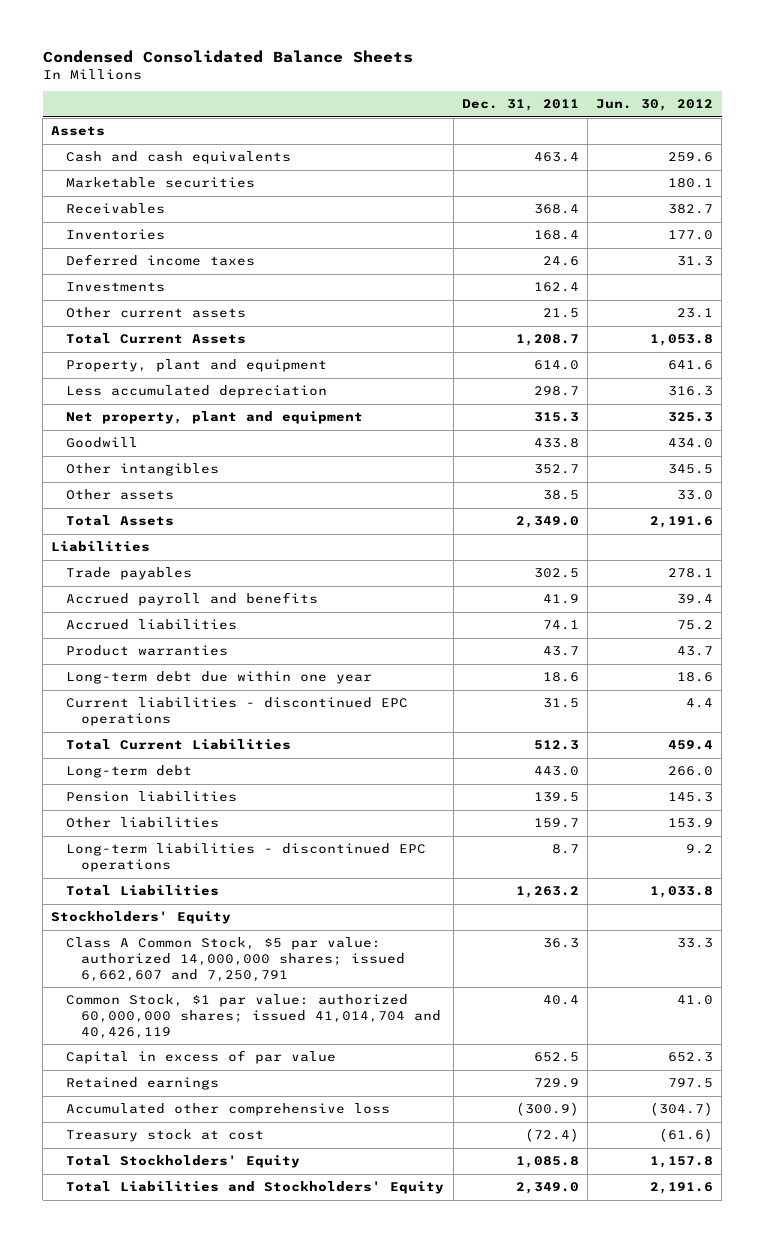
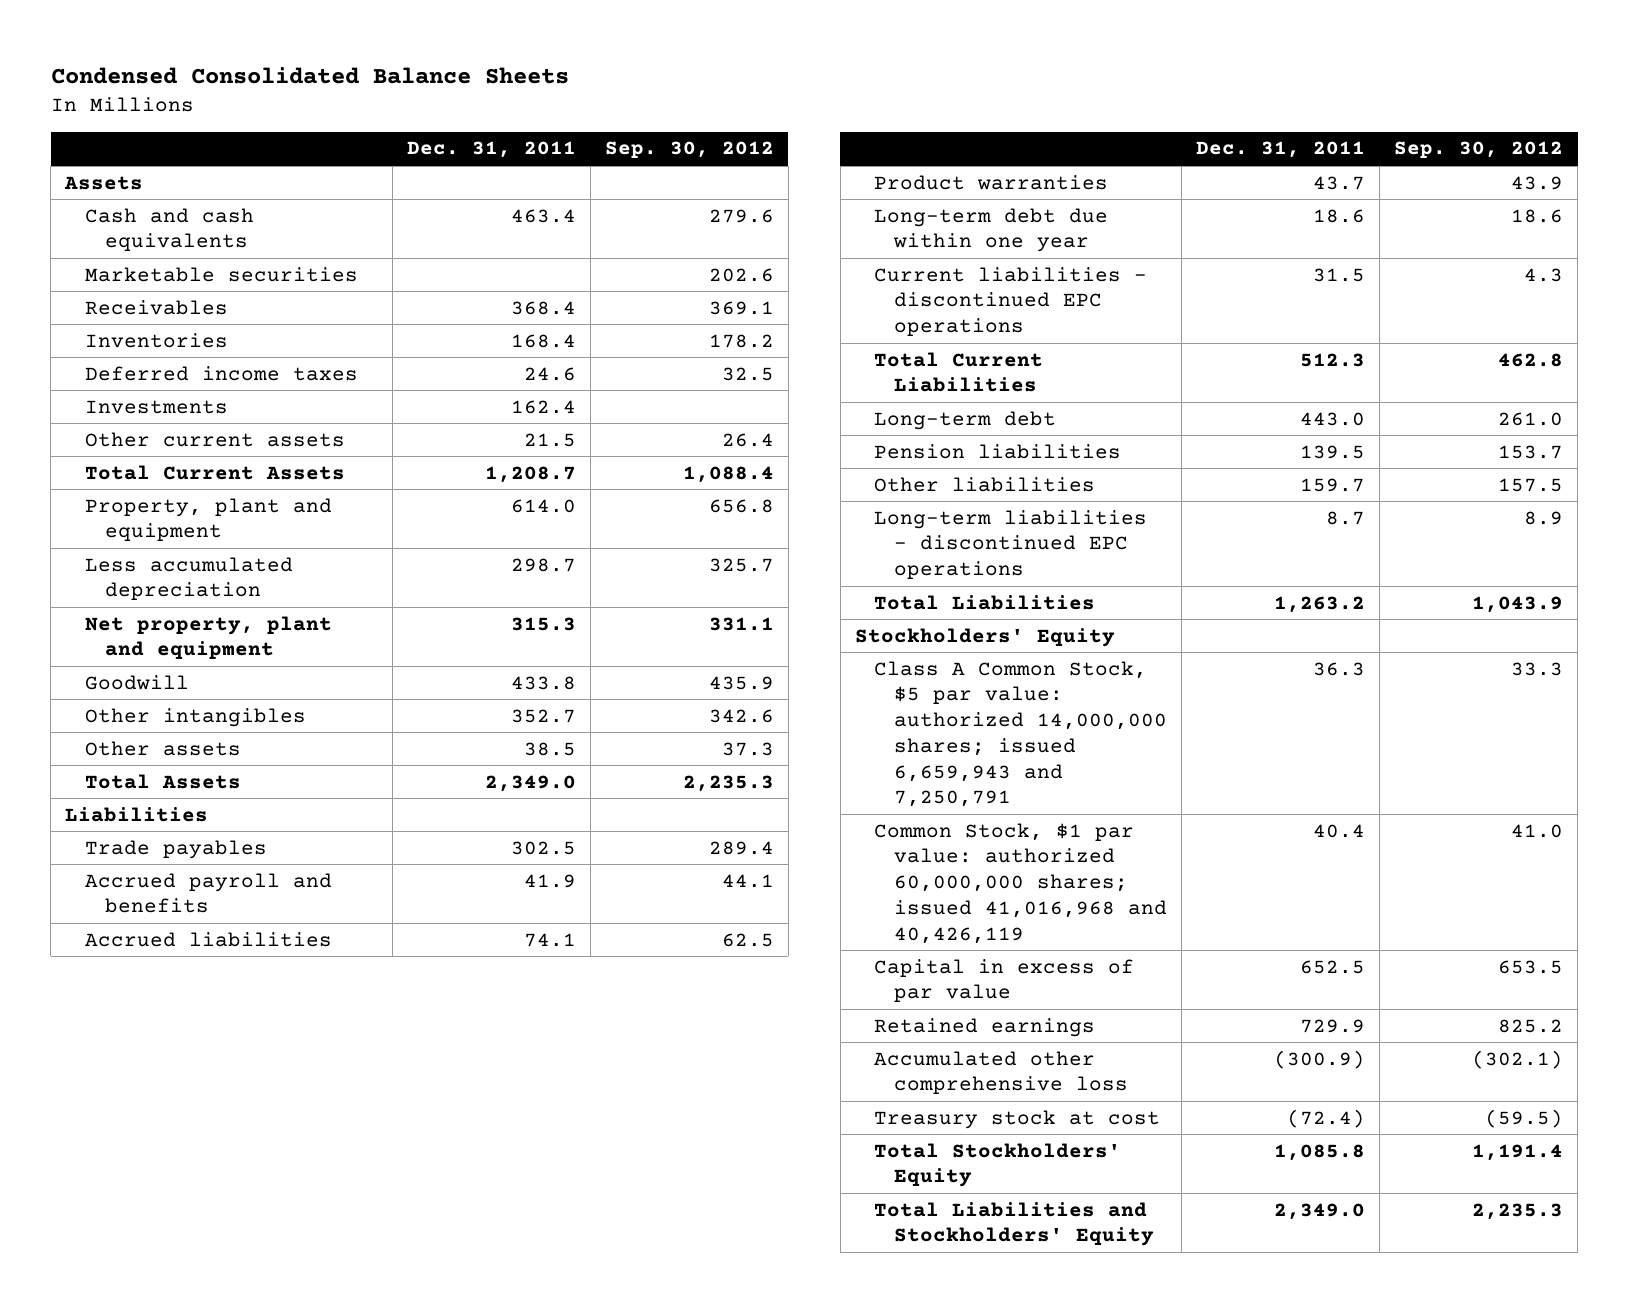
[596,99,714,112] Jun. 30, 2012 -> none
none -> [604,141,774,159] Sep. 30, 2012
[66,937,406,982] Class A Common Stock, $5 par value: authorized 14,000,000 shares; issued 6,662,607 and 7,250,791 -> [874,660,1168,808] Class A Common Stock, $5 par value: authorized 14,000,000 shares; issued 6,659,943 and 7,250,791
[66,994,442,1039] Common Stock, $1 par value: authorized 60,000,000 shares; issued 41,014,704 and 40,426,119 -> [874,822,1168,944] Common Stock, $1 par value: authorized 60,000,000 shares; issued 41,016,968 and 40,426,119

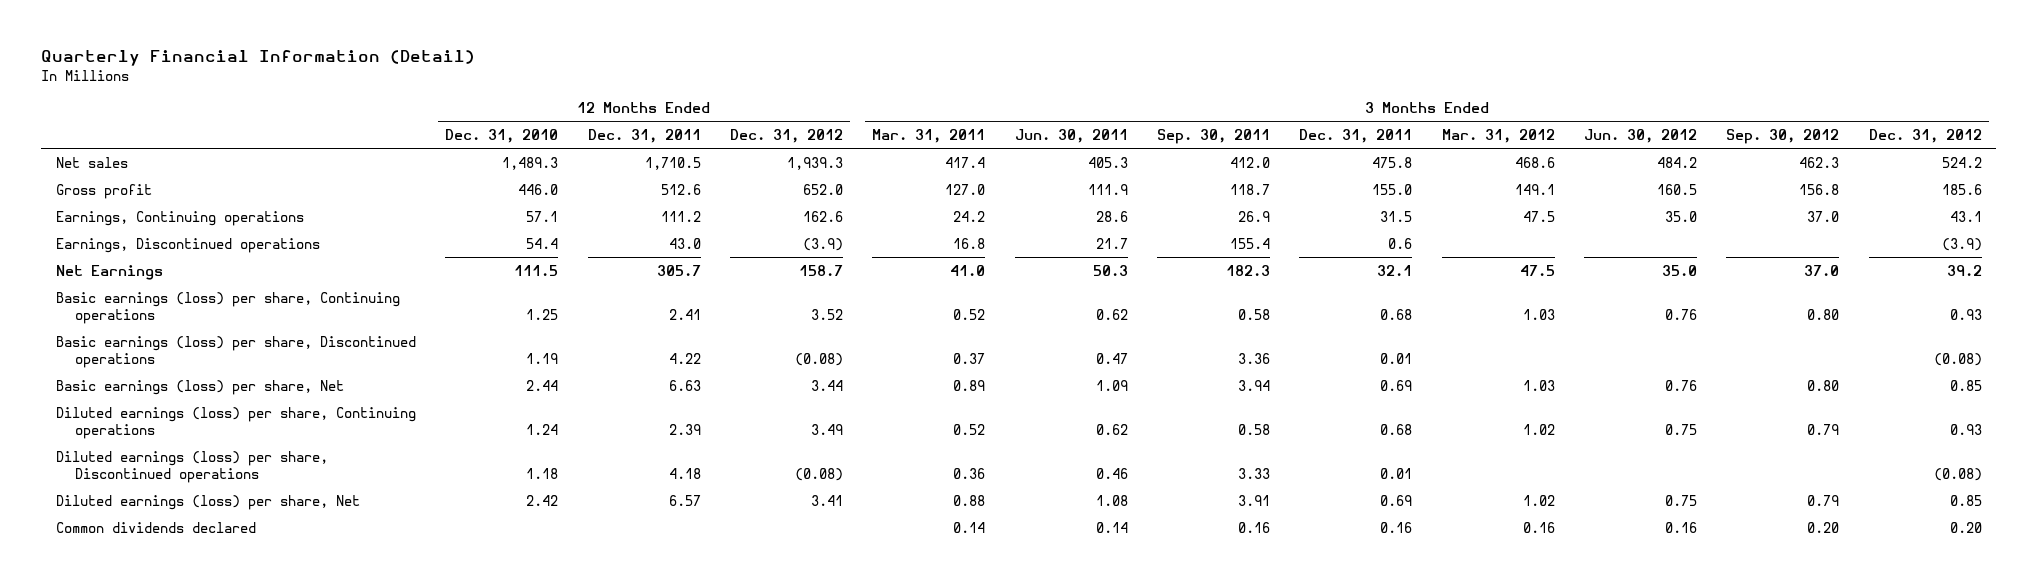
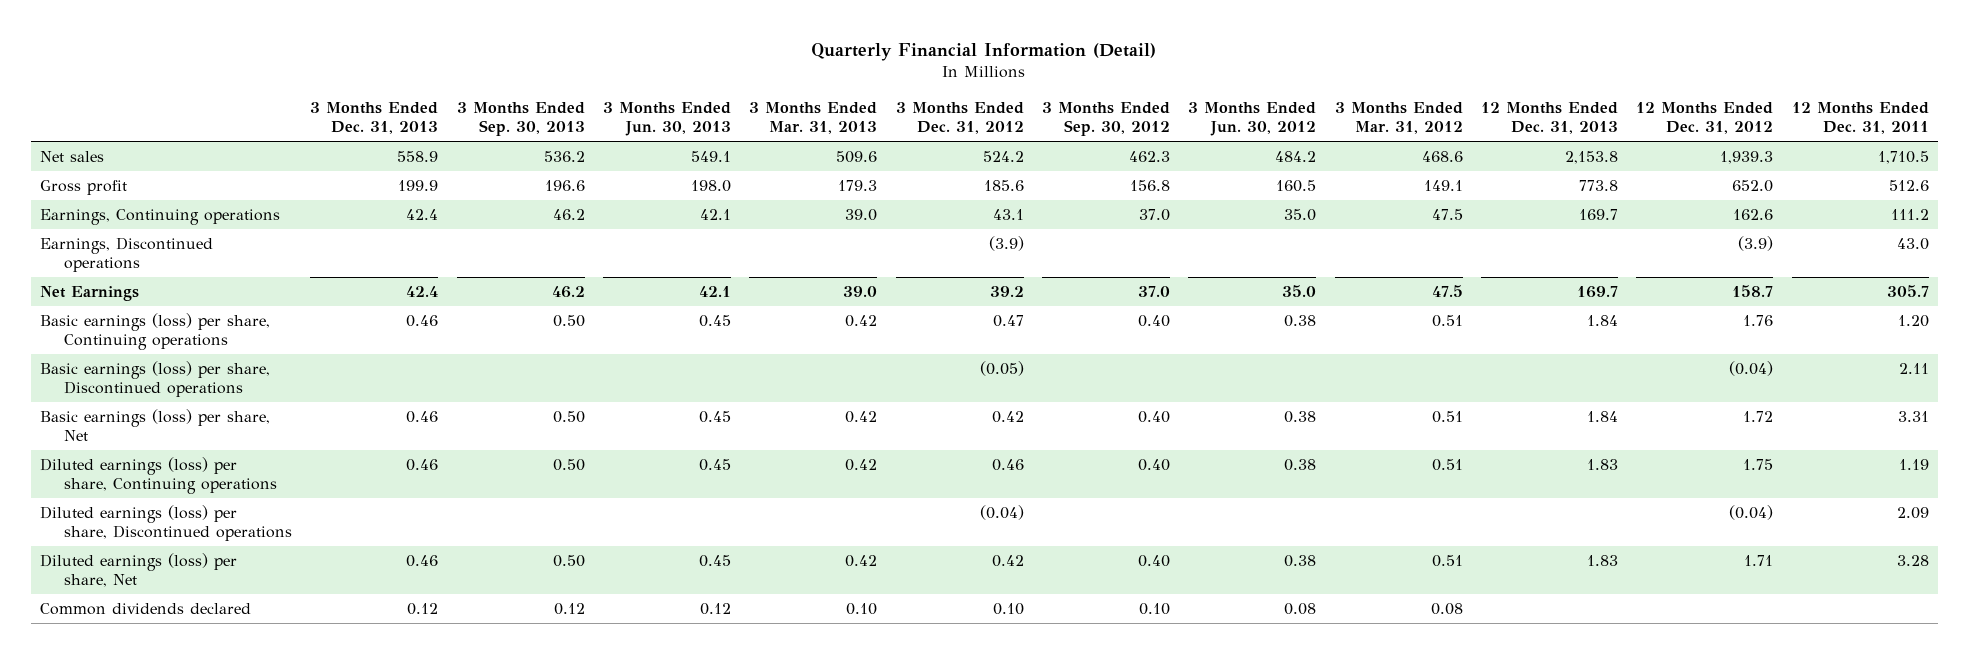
[445,128,559,143] Dec. 31, 2010 -> none
[872,128,986,143] Mar. 31, 2011 -> none
[1014,128,1128,143] Jun. 30, 2011 -> none
[1157,128,1271,144] Sep. 30, 2011 -> none
[1299,128,1413,143] Dec. 31, 2011 -> none
none -> [310,101,439,135] 3 Months Ended Dec. 31, 2013
none -> [456,101,585,137] 3 Months Ended Sep. 30, 2013
none -> [602,101,731,137] 3 Months Ended Jun. 30, 2013
none -> [749,101,878,135] 3 Months Ended Mar. 31, 2013
none -> [1480,101,1618,135] 12 Months Ended Dec. 31, 2013
[668,308,701,320] 2.41 -> [1897,314,1929,327] 1.20
[811,308,844,320] 3.52 -> [1743,314,1774,326] 1.76
[1522,308,1555,320] 1.03 -> [1431,314,1463,327] 0.51
[1665,308,1698,320] 0.76 -> [1284,314,1317,327] 0.38
[1807,308,1840,320] 0.80 -> [1137,314,1170,327] 0.40
[1949,308,1982,320] 0.93 -> [992,314,1024,327] 0.47
[668,352,701,364] 4.22 -> [1898,362,1929,374] 2.11
[795,352,844,366] (0.08) -> [1729,360,1774,376] (0.04)
[1933,352,1982,366] (0.08) -> [979,360,1024,376] (0.05)
[668,379,701,391] 6.63 -> [1897,410,1929,422] 3.31
[811,379,844,391] 3.44 -> [1743,410,1774,422] 1.72
[1522,379,1555,391] 1.03 -> [1431,410,1463,423] 0.51
[1665,379,1698,391] 0.76 -> [1284,410,1317,423] 0.38
[1807,379,1840,391] 0.80 -> [1137,410,1170,423] 0.40
[1949,379,1982,391] 0.85 -> [991,410,1024,423] 0.42
[668,423,701,435] 2.39 -> [1898,458,1929,470] 1.19
[811,423,844,435] 3.49 -> [1743,458,1774,470] 1.75
[1522,423,1555,435] 1.02 -> [1431,458,1463,471] 0.51
[1665,423,1698,435] 0.75 -> [1284,458,1317,471] 0.38
[1807,423,1840,435] 0.79 -> [1137,458,1170,471] 0.40
[1949,423,1982,435] 0.93 -> [991,458,1024,471] 0.46
[668,467,701,479] 4.18 -> [1896,506,1929,519] 2.09
[795,467,844,481] (0.08) -> [1729,504,1774,520] (0.04)
[1933,467,1982,481] (0.08) -> [979,504,1024,520] (0.04)
[668,494,701,506] 6.57 -> [1896,554,1929,566] 3.28
[811,494,844,506] 3.41 -> [1744,554,1774,566] 1.71
[1522,494,1555,506] 1.02 -> [1431,554,1463,567] 0.51
[1665,494,1698,506] 0.75 -> [1284,554,1317,567] 0.38
[1807,494,1840,506] 0.79 -> [1137,554,1170,567] 0.40
[1949,494,1982,506] 0.85 -> [991,554,1024,567] 0.42
[1522,521,1555,533] 0.16 -> [1430,602,1463,615] 0.08
[1665,521,1698,533] 0.16 -> [1284,602,1317,615] 0.08
[1807,521,1840,533] 0.20 -> [1138,602,1170,615] 0.10
[1949,521,1982,533] 0.20 -> [992,602,1024,615] 0.10

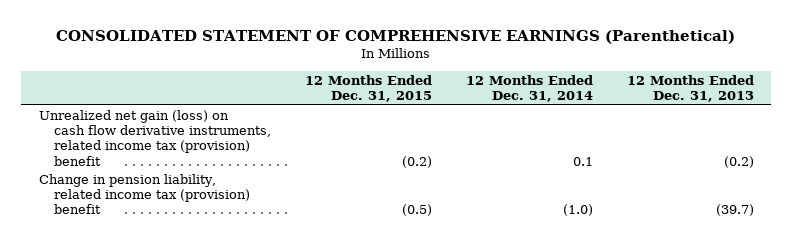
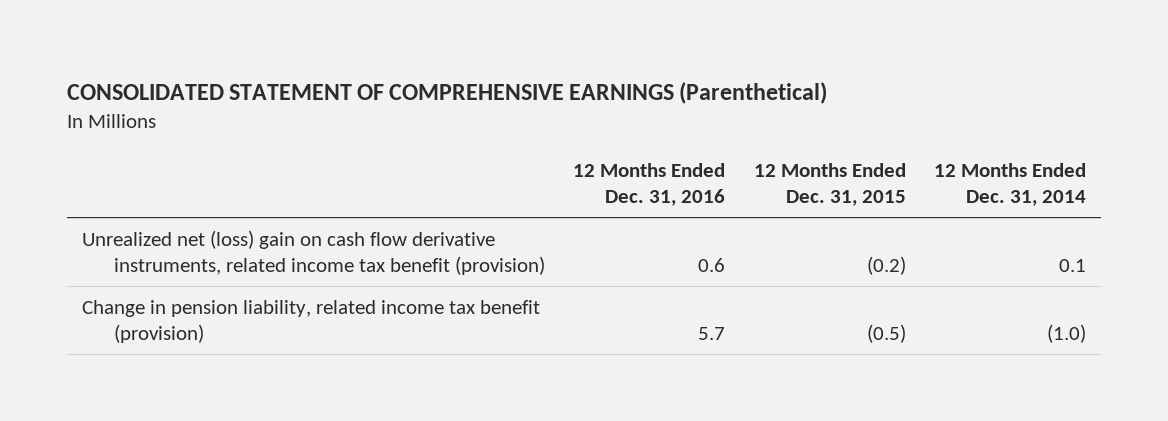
[627,74,755,102] 12 Months Ended Dec. 31, 2013 -> none
none -> [573,163,726,207] 12 Months Ended Dec. 31, 2016
[38,109,271,166] Unrealized net gain (loss) on cash flow derivative instruments, related income tax (provision) benefit -> [81,229,545,275] Unrealized net (loss) gain on cash flow derivative instruments, related income tax benefit (provision)
[38,173,250,215] Change in pension liability, related income tax (provision) benefit -> [81,299,540,343] Change in pension liability, related income tax benefit (provision)

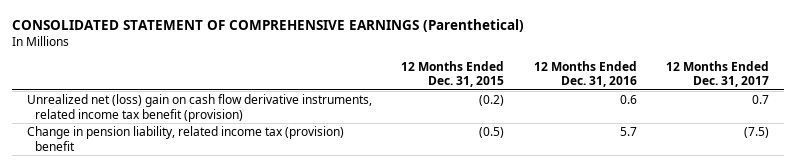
[934,163,1087,207] 12 Months Ended Dec. 31, 2014 -> none
none -> [666,60,770,88] 12 Months Ended Dec. 31, 2017
[81,299,540,343] Change in pension liability, related income tax benefit (provision) -> [26,126,344,151] Change in pension liability, related income tax (provision) benefit

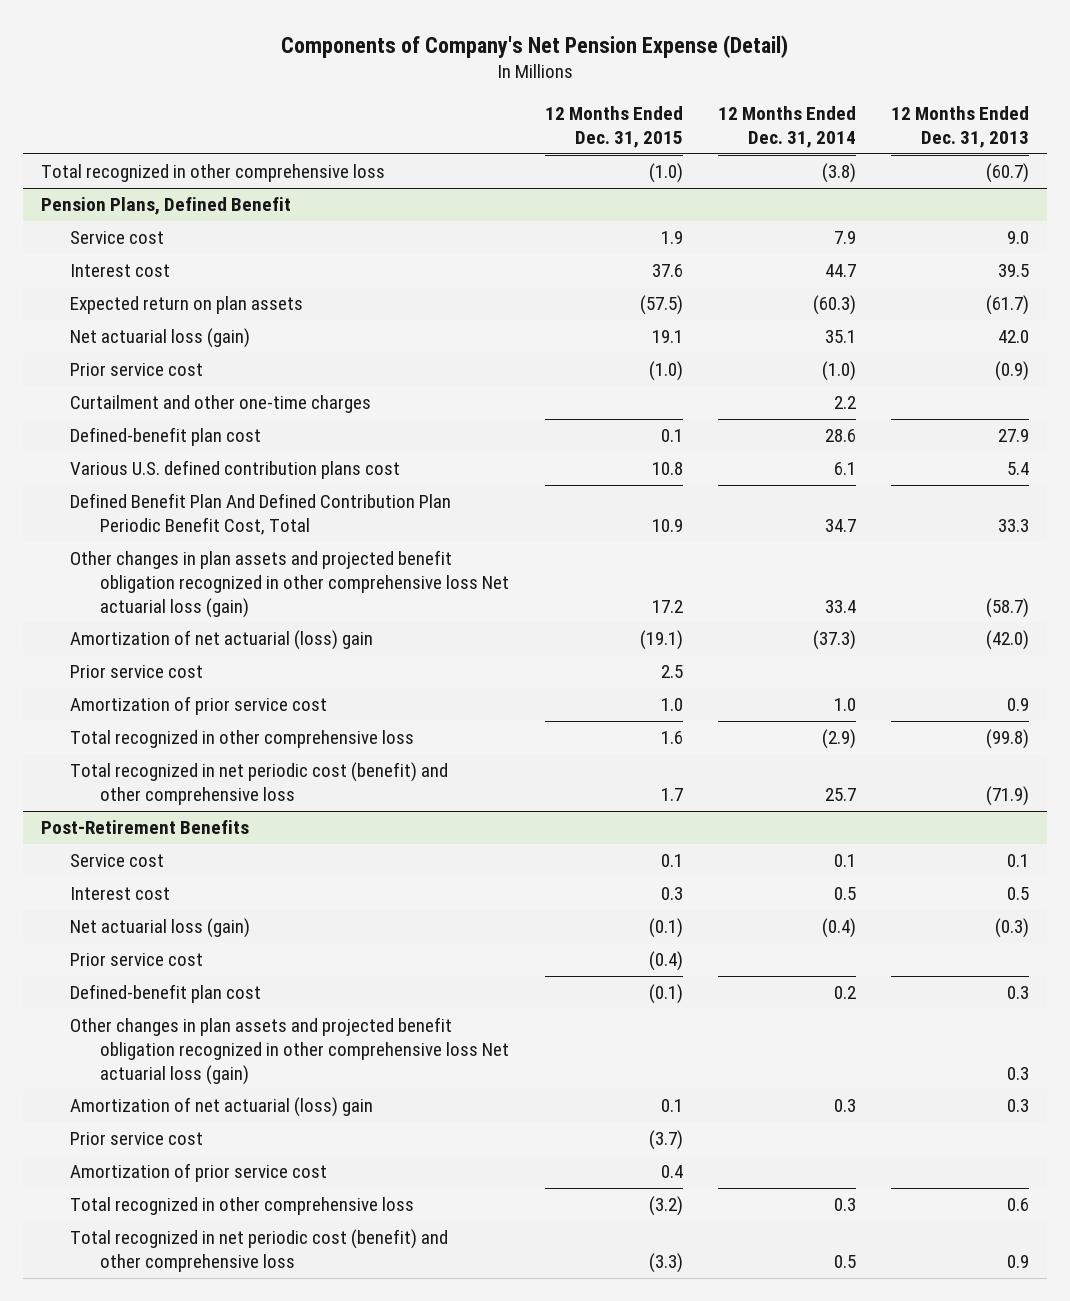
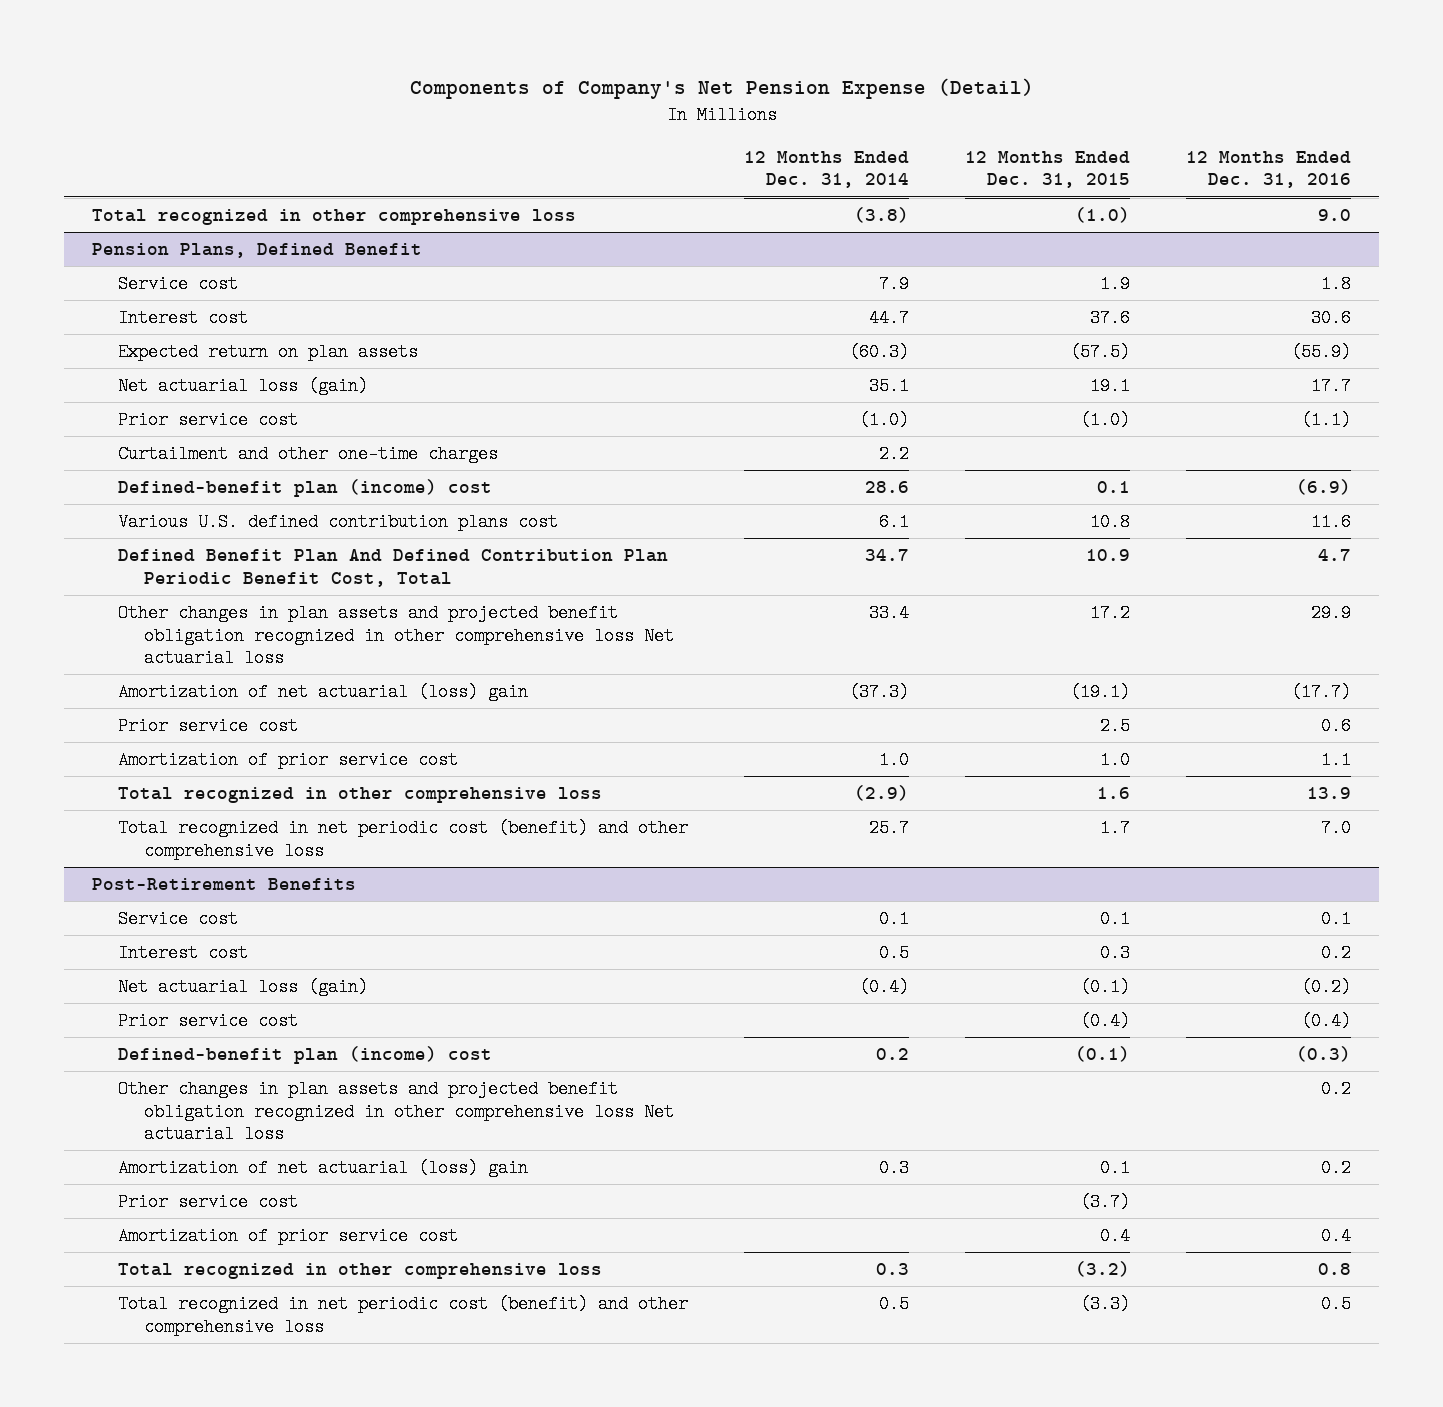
[891,106,1030,149] 12 Months Ended Dec. 31, 2013 -> none
none -> [1186,150,1352,189] 12 Months Ended Dec. 31, 2016
[70,427,262,447] Defined-benefit plan cost -> [118,479,493,498] Defined-benefit plan (income) cost
[70,550,510,618] Other changes in plan assets and projected benefit obligation recognized in other comprehensive loss Net actuarial loss (gain) -> [118,604,675,668] Other changes in plan assets and projected benefit obligation recognized in other comprehensive loss Net actuarial loss
[70,984,262,1004] Defined-benefit plan cost -> [118,1046,493,1065] Defined-benefit plan (income) cost
[70,1017,510,1085] Other changes in plan assets and projected benefit obligation recognized in other comprehensive loss Net actuarial loss (gain) -> [118,1080,675,1144] Other changes in plan assets and projected benefit obligation recognized in other comprehensive loss Net actuarial loss

